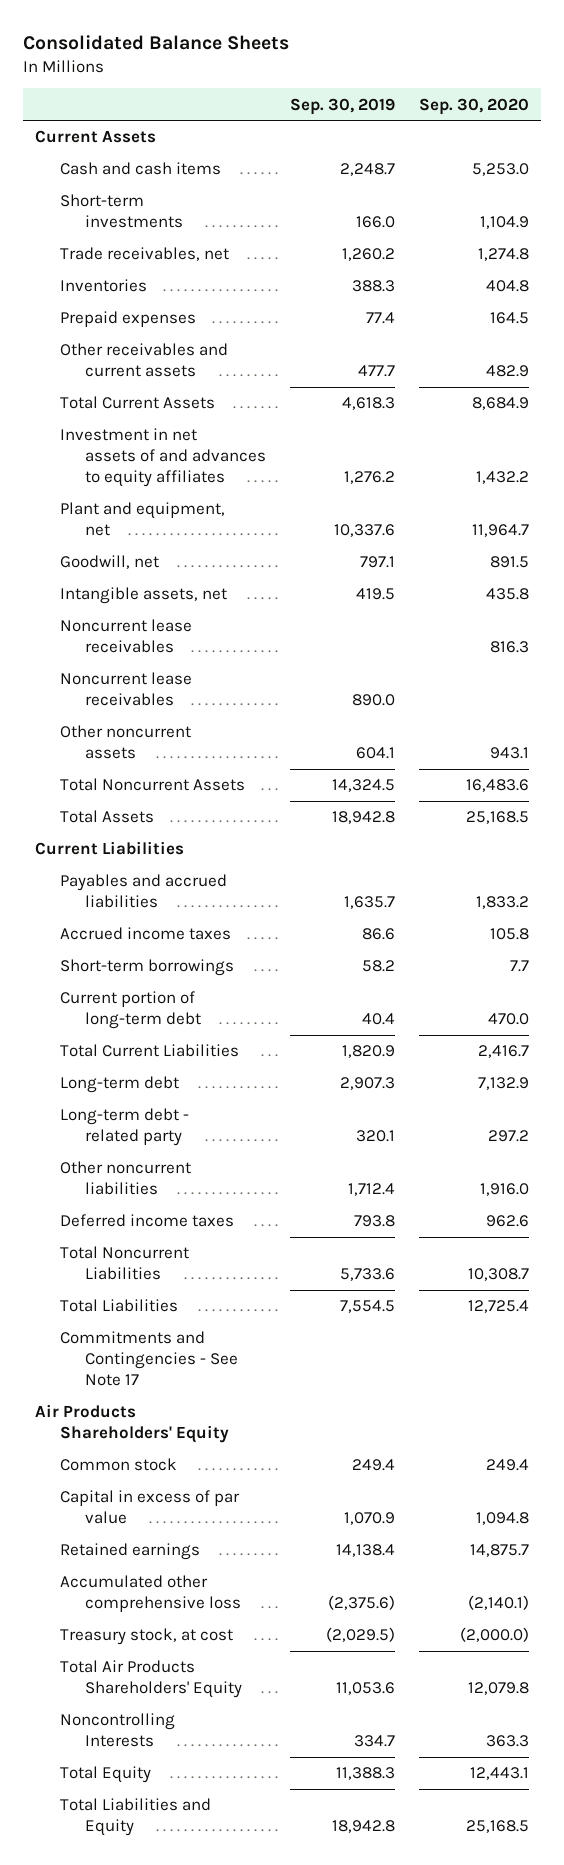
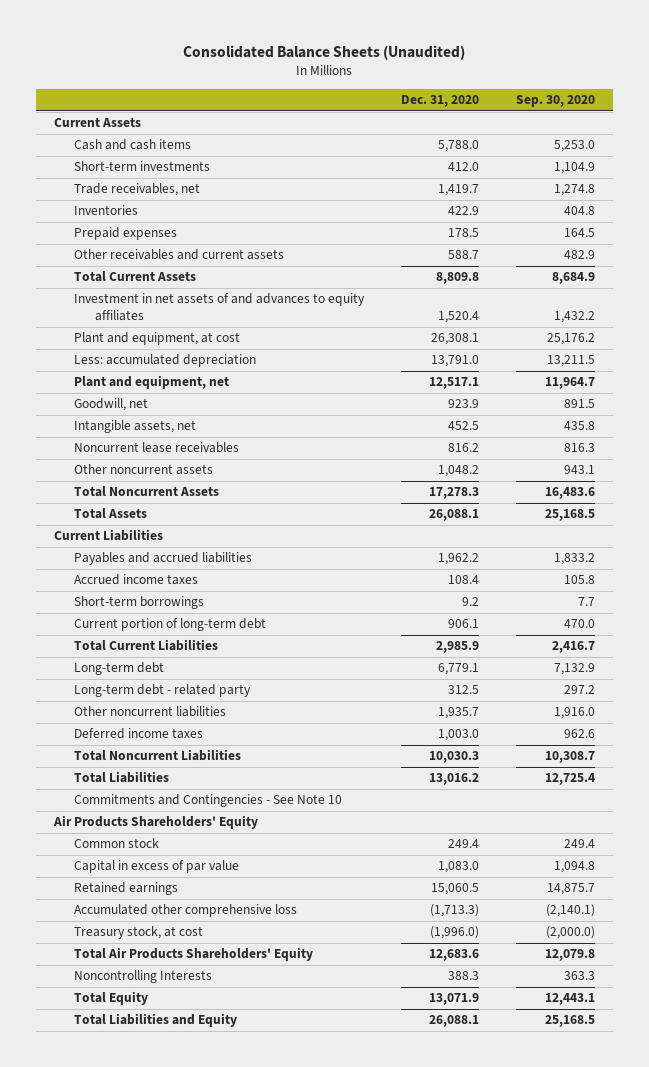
[22,34,289,50] Consolidated Balance Sheets -> [183,44,466,60] Consolidated Balance Sheets (Unaudited)
[290,97,396,115] Sep. 30, 2019 -> none
none -> [401,95,480,108] Dec. 31, 2020
none -> [74,332,241,346] Plant and equipment, at cost
none -> [74,354,257,368] Less: accumulated depreciation
[59,672,192,707] Noncurrent lease receivables -> none
[59,1331,239,1387] Commitments and Contingencies - See Note 17 -> [74,794,343,808] Commitments and Contingencies - See Note 10

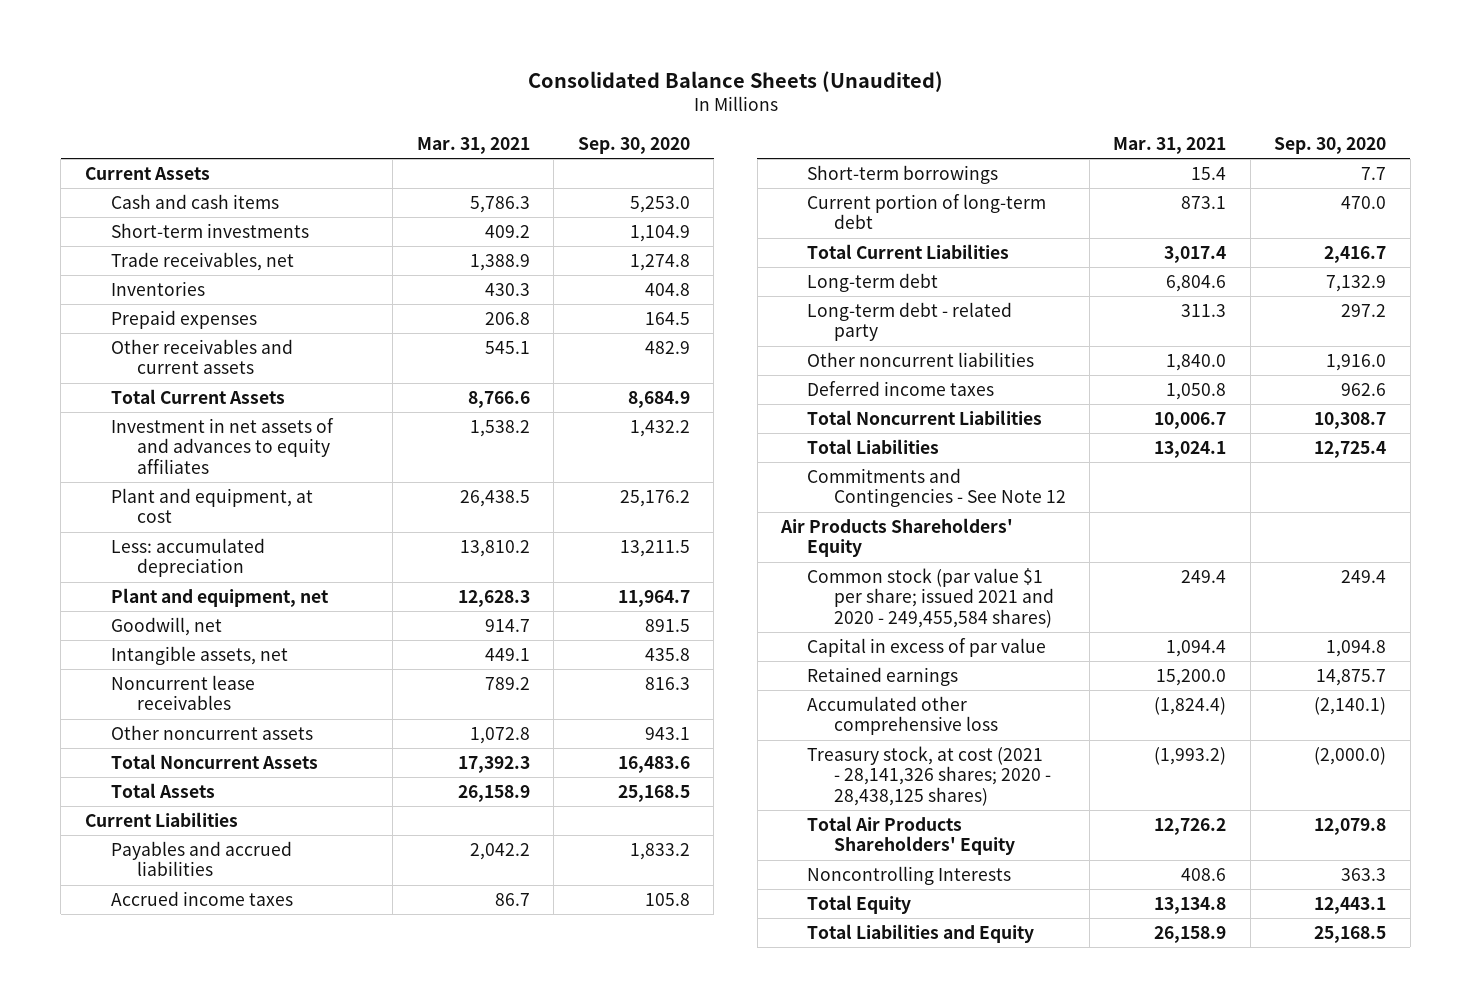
[401,95,480,108] Dec. 31, 2020 -> none
none -> [416,136,530,154] Mar. 31, 2021
[74,794,343,808] Commitments and Contingencies - See Note 10 -> [807,468,1066,508] Commitments and Contingencies - See Note 12
[74,838,160,849] Common stock -> [807,568,1054,628] Common stock (par value $1 per share; issued 2021 and 2020 - 249,455,584 shares)
[74,926,204,940] Treasury stock, at cost -> [807,746,1051,806] Treasury stock, at cost (2021 - 28,141,326 shares; 2020 - 28,438,125 shares)

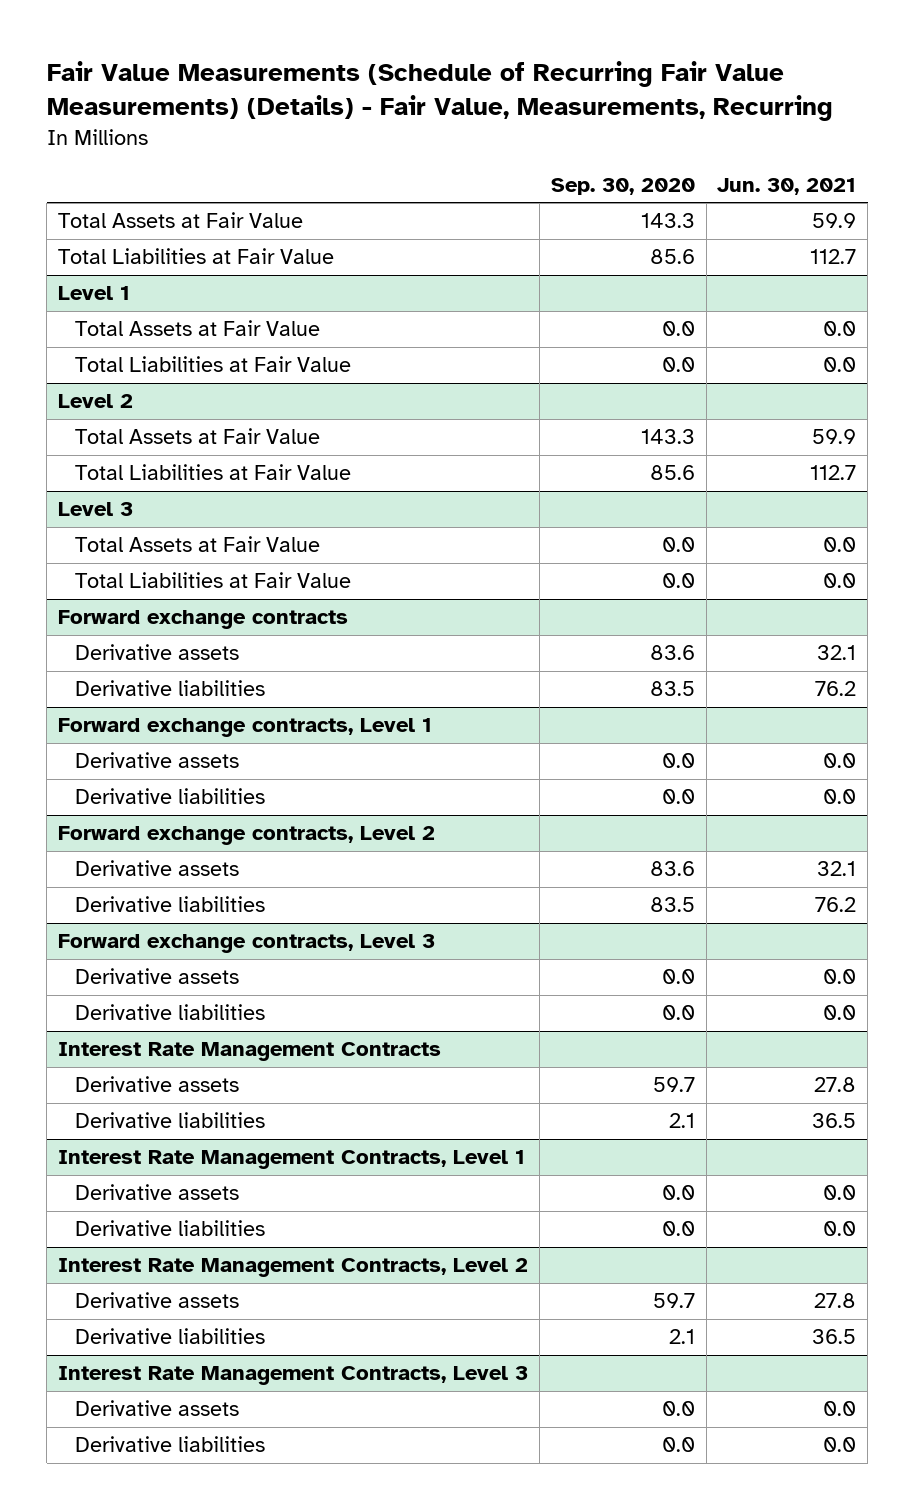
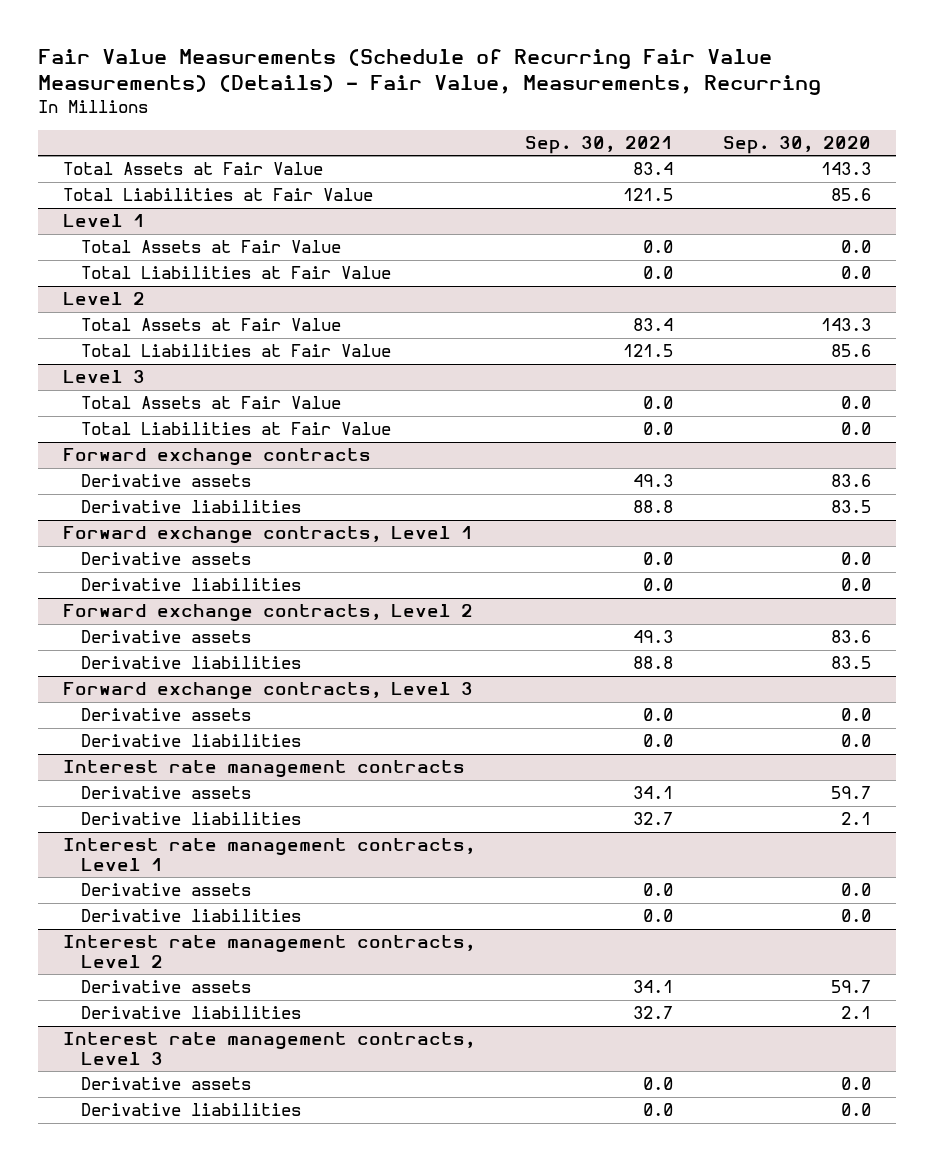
[717,177,857,195] Jun. 30, 2021 -> none
none -> [525,135,674,154] Sep. 30, 2021
[57,1042,441,1062] Interest Rate Management Contracts -> [62,760,465,779] Interest rate management contracts
[57,1150,525,1170] Interest Rate Management Contracts, Level 1 -> [62,838,475,871] Interest rate management contracts, Level 1
[57,1258,528,1278] Interest Rate Management Contracts, Level 2 -> [62,935,475,968] Interest rate management contracts, Level 2
[57,1366,528,1386] Interest Rate Management Contracts, Level 3 -> [62,1032,475,1065] Interest rate management contracts, Level 3

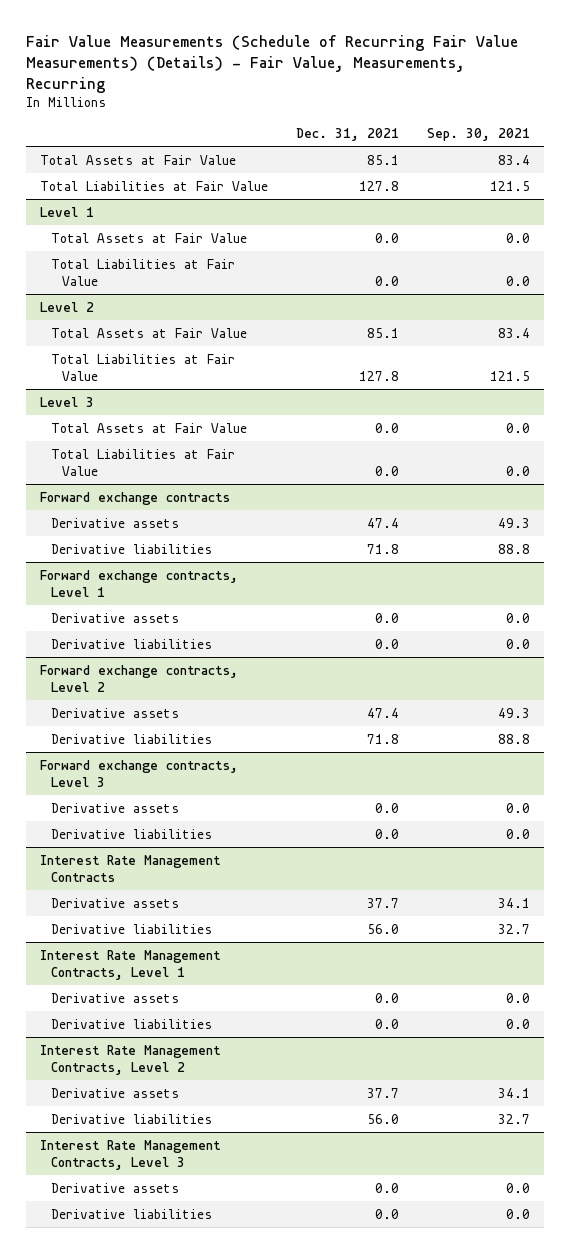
[723,135,872,154] Sep. 30, 2020 -> none
none -> [296,128,400,142] Dec. 31, 2021
[62,760,465,779] Interest rate management contracts -> [39,854,221,882] Interest Rate Management Contracts
[62,838,475,871] Interest rate management contracts, Level 1 -> [39,949,221,980] Interest Rate Management Contracts, Level 1
[62,935,475,968] Interest rate management contracts, Level 2 -> [39,1044,221,1075] Interest Rate Management Contracts, Level 2
[62,1032,475,1065] Interest rate management contracts, Level 3 -> [39,1139,221,1170] Interest Rate Management Contracts, Level 3

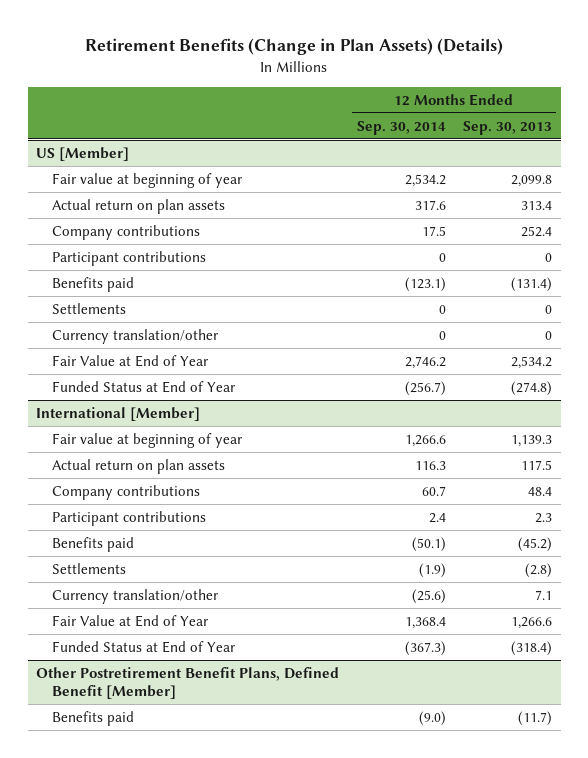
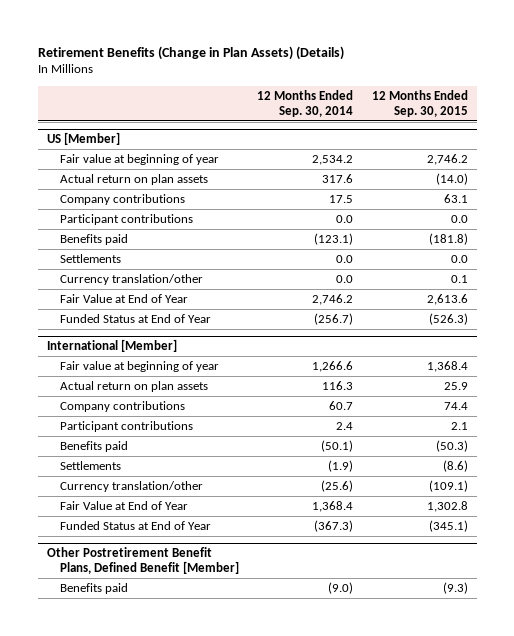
[462,120,552,135] Sep. 30, 2013 -> none
none -> [371,89,468,117] 12 Months Ended Sep. 30, 2015
[438,252,446,262] 0 -> [336,214,354,223] 0.0
[438,304,446,314] 0 -> [336,254,354,263] 0.0
[438,330,446,340] 0 -> [336,274,354,283] 0.0

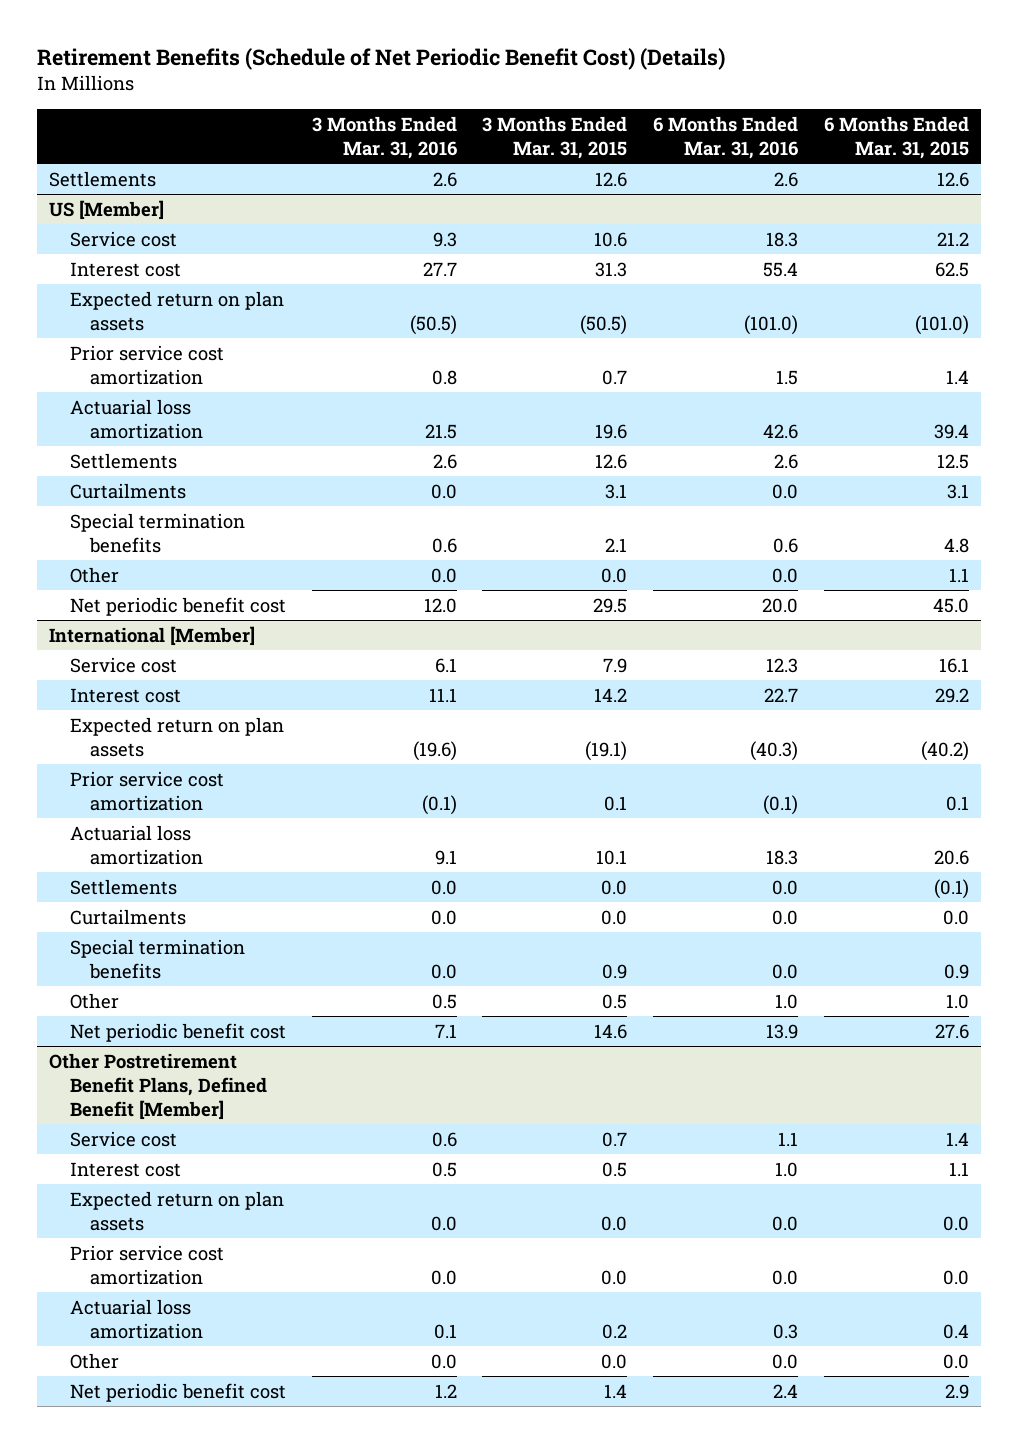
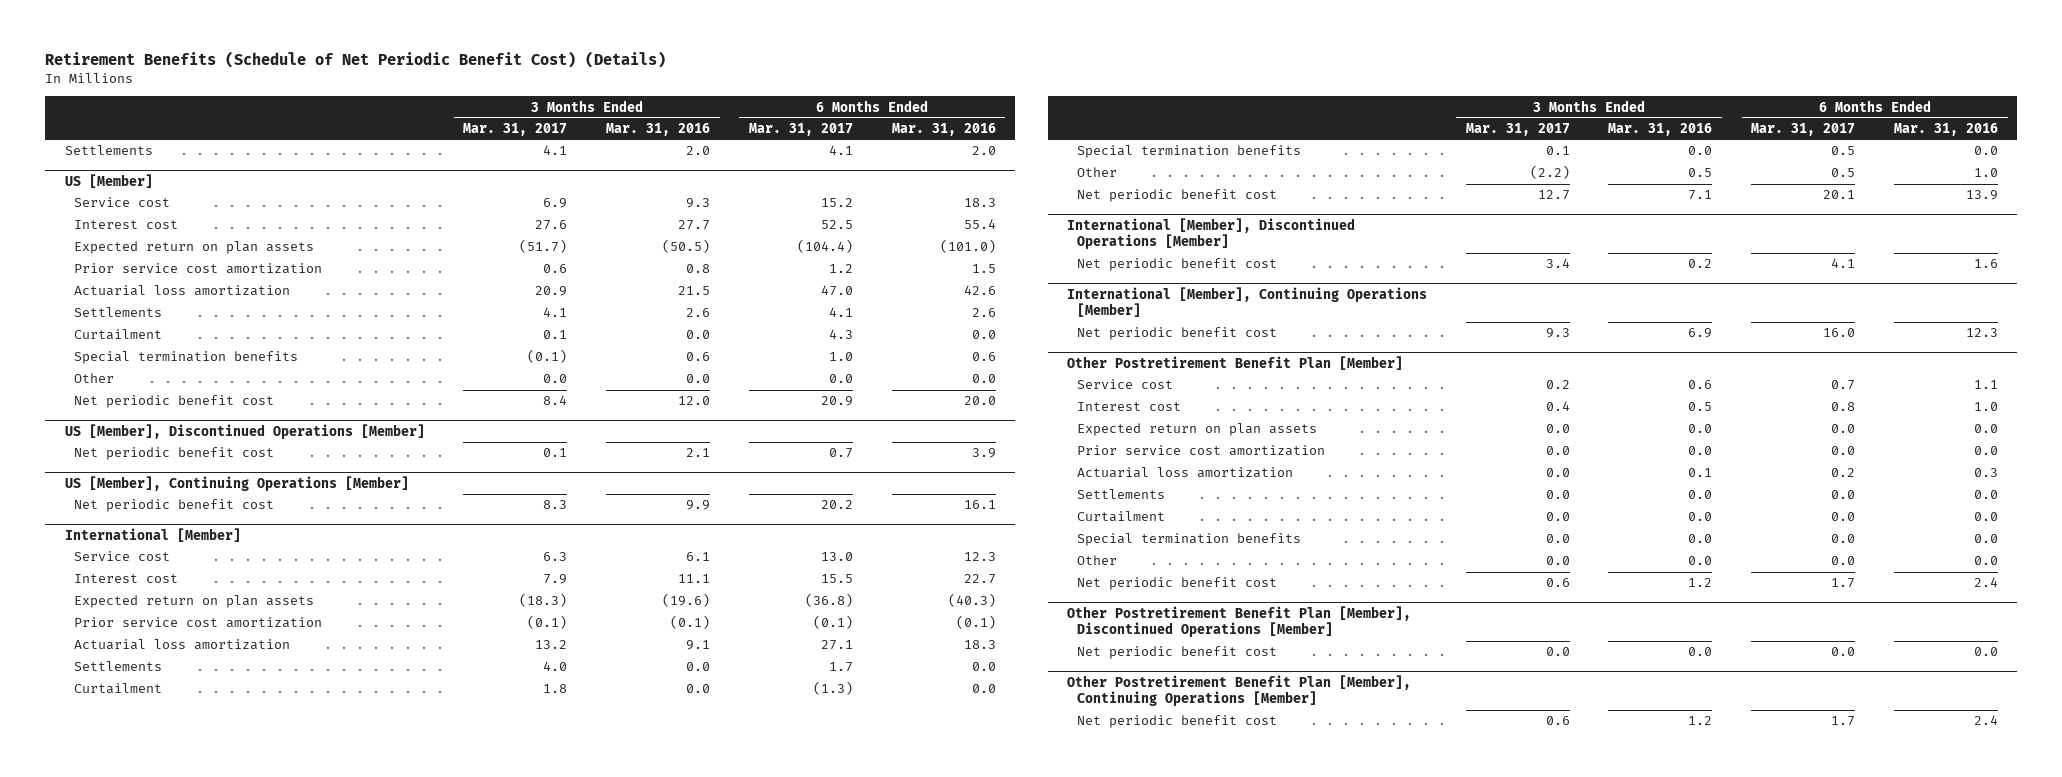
[482,115,628,159] 3 Months Ended Mar. 31, 2015 -> none
[823,115,969,159] 6 Months Ended Mar. 31, 2015 -> none
none -> [463,123,568,137] Mar. 31, 2017
none -> [748,123,853,137] Mar. 31, 2017
[432,171,457,187] 2.6 -> [686,146,711,156] 2.0
[773,171,798,187] 2.6 -> [971,146,996,156] 2.0
[69,482,186,499] Curtailments -> [74,329,163,341] Curtailment
none -> [64,423,425,439] US [Member], Discontinued Operations [Member]
none -> [74,447,275,461] Net periodic benefit cost
none -> [64,475,409,491] US [Member], Continuing Operations [Member]
none -> [74,499,275,513] Net periodic benefit cost
[69,908,186,925] Curtailments -> [74,683,163,695] Curtailment
none -> [1066,217,1355,250] International [Member], Discontinued Operations [Member]
none -> [1076,258,1277,272] Net periodic benefit cost
none -> [1066,286,1427,318] International [Member], Continuing Operations [Member]
none -> [1076,327,1277,341] Net periodic benefit cost
[49,1052,267,1120] Other Postretirement Benefit Plans, Defined Benefit [Member] -> [1066,355,1403,370] Other Postretirement Benefit Plan [Member]
none -> [1076,489,1165,500] Settlements
none -> [1076,511,1165,523] Curtailment
none -> [1076,533,1301,547] Special termination benefits
none -> [1066,605,1411,638] Other Postretirement Benefit Plan [Member], Discontinued Operations [Member]
none -> [1076,646,1277,660] Net periodic benefit cost
none -> [1066,674,1411,707] Other Postretirement Benefit Plan [Member], Continuing Operations [Member]
none -> [1076,715,1277,729] Net periodic benefit cost

